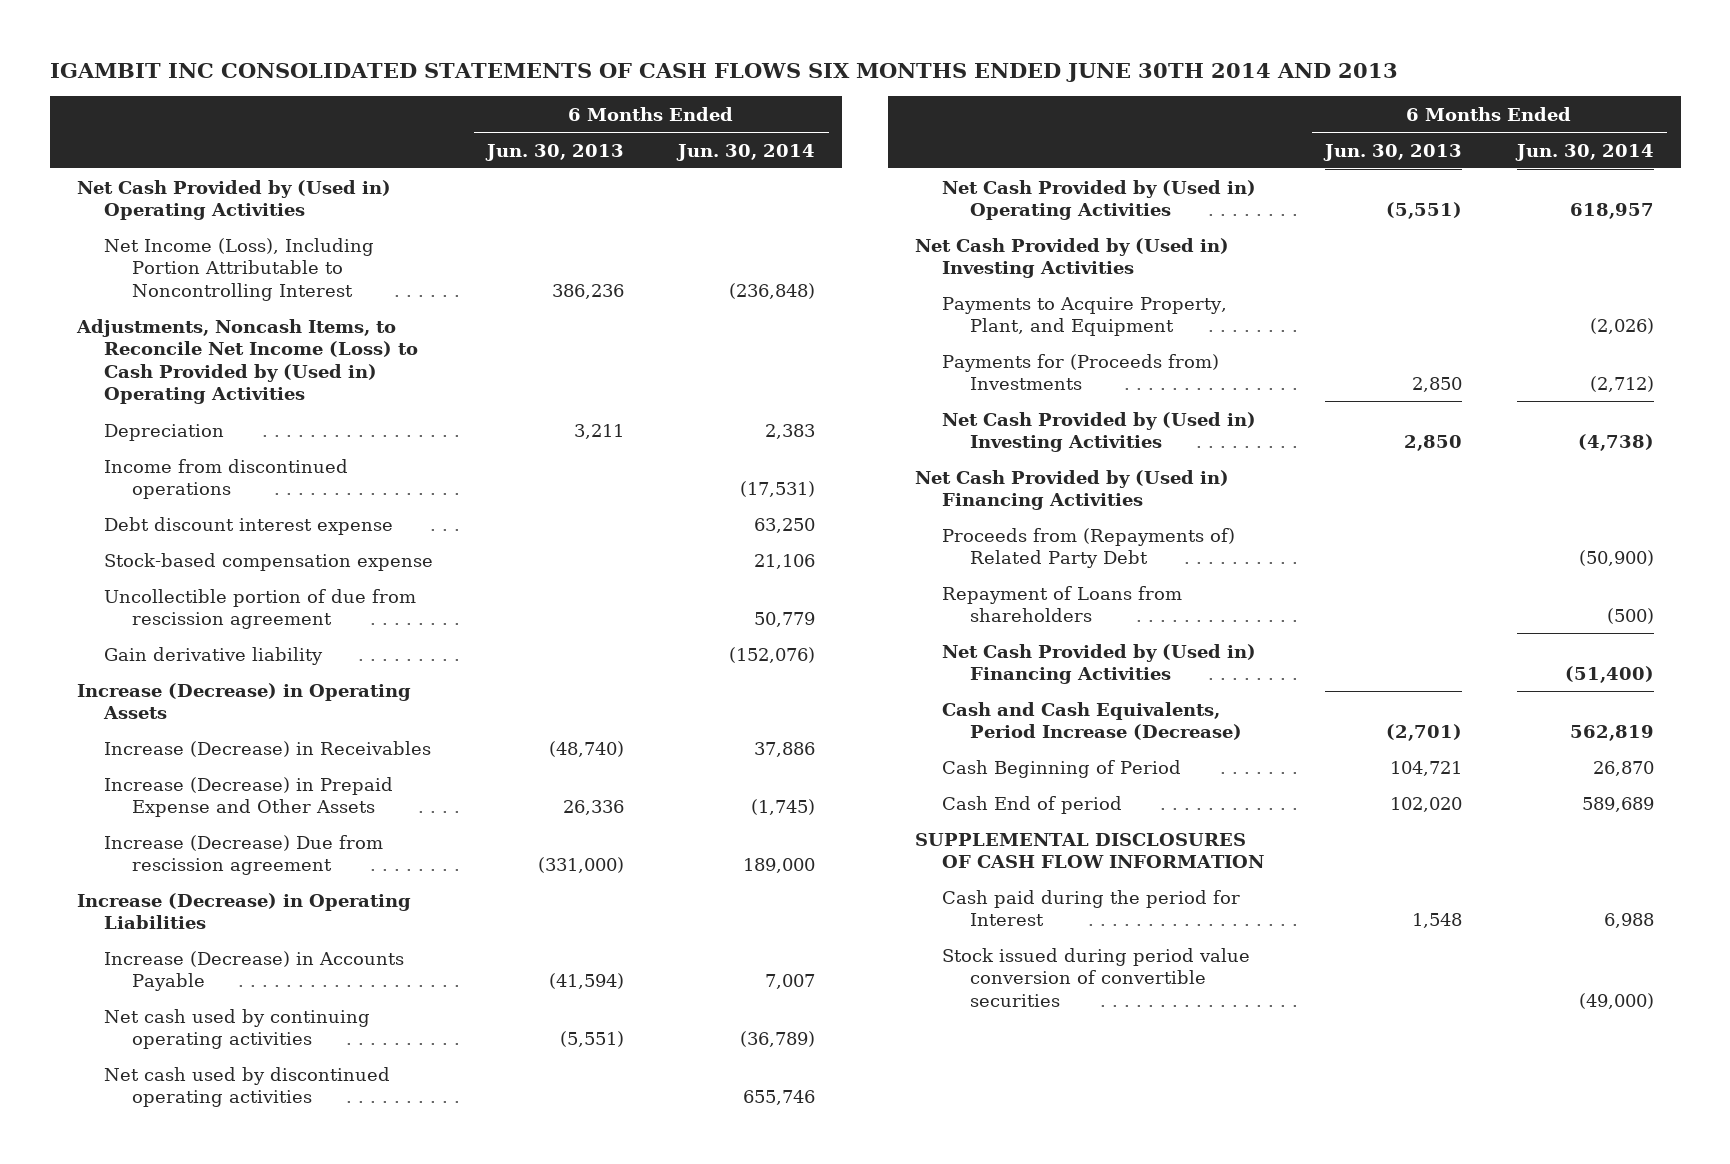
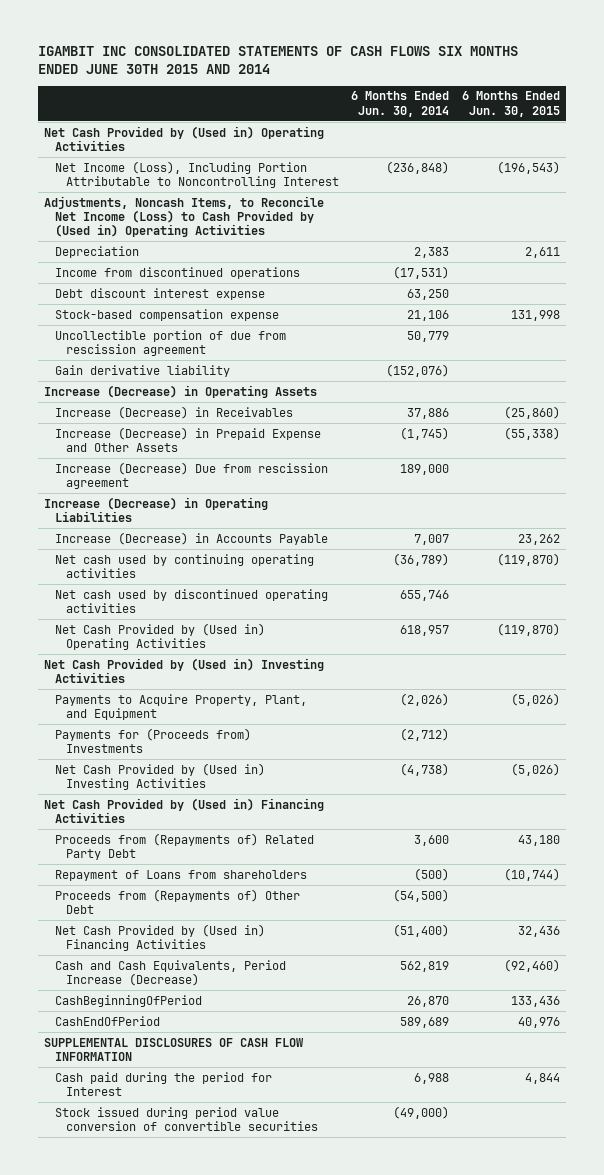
[49,63,1398,83] IGAMBIT INC CONSOLIDATED STATEMENTS OF CASH FLOWS SIX MONTHS ENDED JUNE 30TH 2014 AND 2013 -> [38,46,519,75] IGAMBIT INC CONSOLIDATED STATEMENTS OF CASH FLOWS SIX MONTHS ENDED JUNE 30TH 2015 AND 2014
[485,143,625,161] Jun. 30, 2013 -> none
none -> [461,91,560,117] 6 Months Ended Jun. 30, 2015
[1578,550,1654,567] (50,900) -> [414,834,450,846] 3,600
none -> [55,888,301,914] Proceeds from (Repayments of) Other Debt
[942,759,1182,778] Cash Beginning of Period -> [55,994,203,1007] CashBeginningOfPeriod
[942,795,1123,814] Cash End of period -> [55,1015,161,1026] CashEndOfPeriod

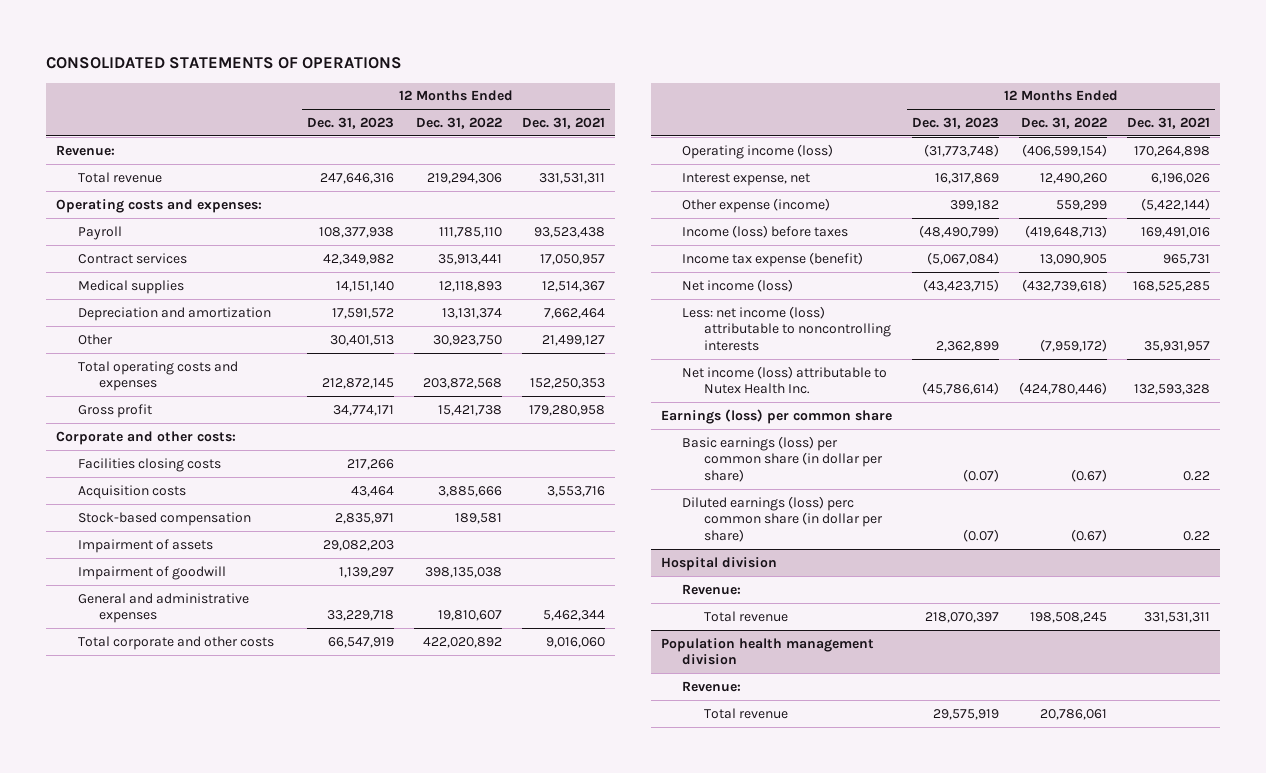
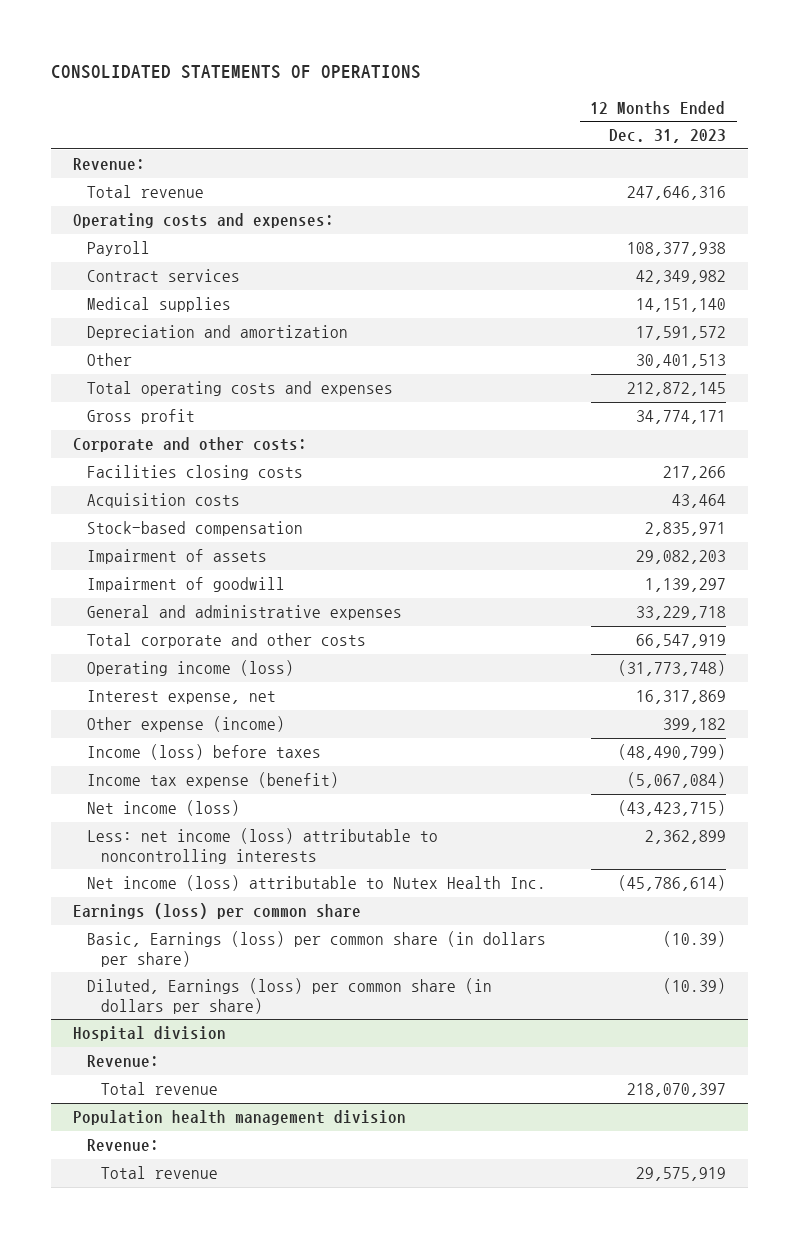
[416,116,503,129] Dec. 31, 2022 -> none
[522,116,606,129] Dec. 31, 2021 -> none
[682,435,883,482] Basic earnings (loss) per common share (in dollar per share) -> [87,931,547,967] Basic, Earnings (loss) per common share (in dollars per share)
[962,468,999,482] (0.07) -> [662,931,726,948] (10.39)
[682,495,883,542] Diluted earnings (loss) perc common share (in dollar per share) -> [87,978,493,1014] Diluted, Earnings (loss) per common share (in dollars per share)
[962,528,999,542] (0.07) -> [662,978,726,995] (10.39)

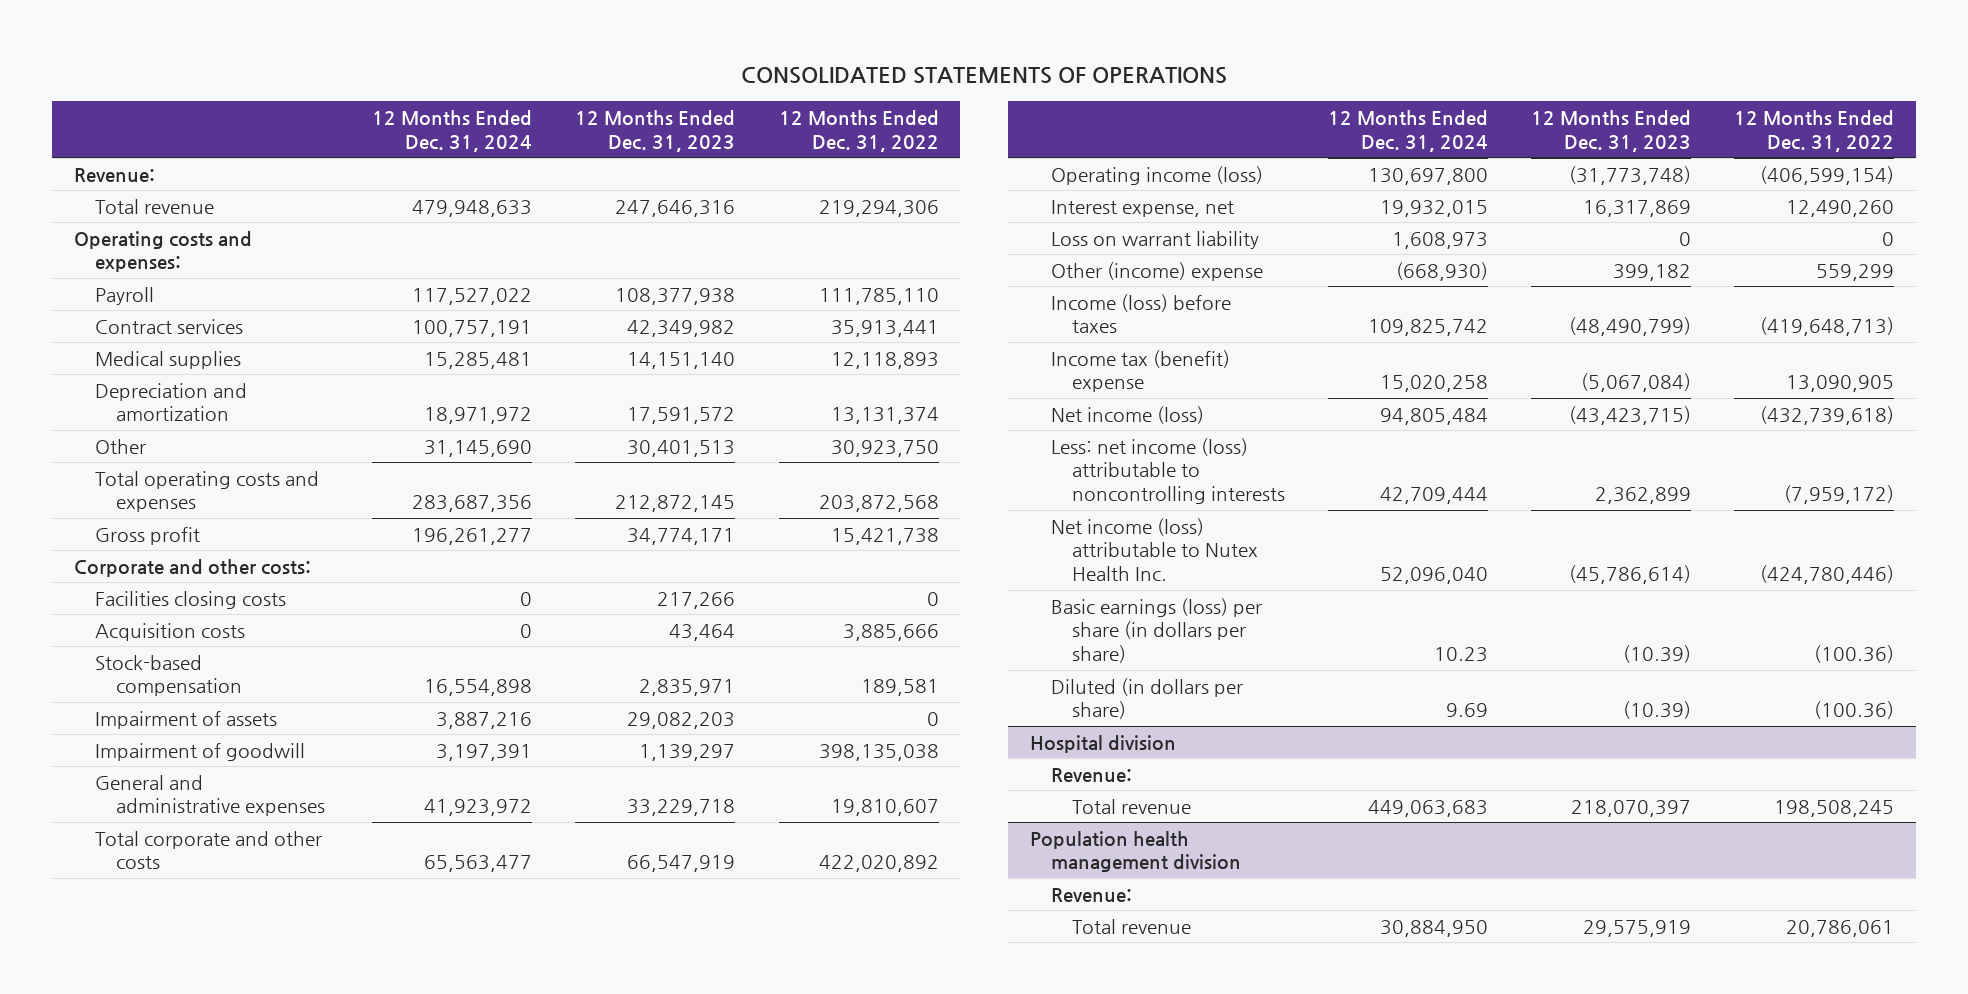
none -> [372,109,533,152] 12 Months Ended Dec. 31, 2024
none -> [778,109,939,152] 12 Months Ended Dec. 31, 2022
none -> [1050,230,1259,249] Loss on warrant liability
[87,716,286,733] Other expense (income) -> [1050,261,1263,281] Other (income) expense
[87,772,340,789] Income tax expense (benefit) -> [1050,349,1230,393] Income tax (benefit) expense
[73,903,362,920] Earnings (loss) per common share -> none
[87,931,547,967] Basic, Earnings (loss) per common share (in dollars per share) -> [1050,597,1262,664] Basic earnings (loss) per share (in dollars per share)
[87,978,493,1014] Diluted, Earnings (loss) per common share (in dollars per share) -> [1050,677,1243,720] Diluted (in dollars per share)

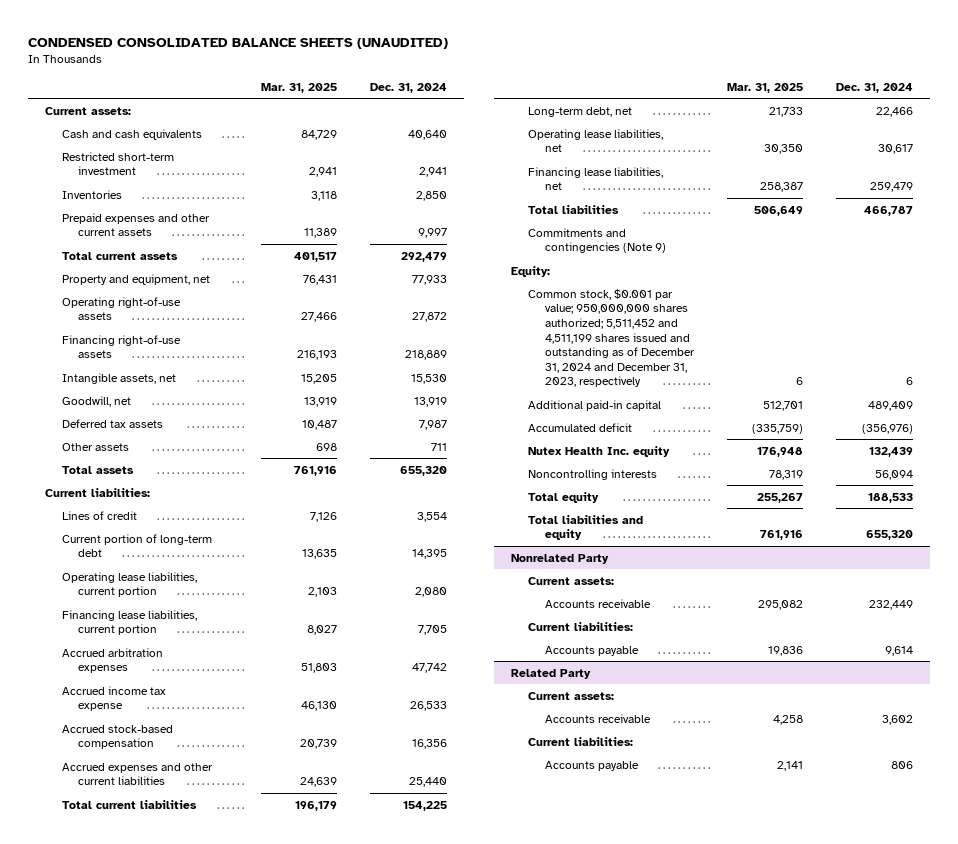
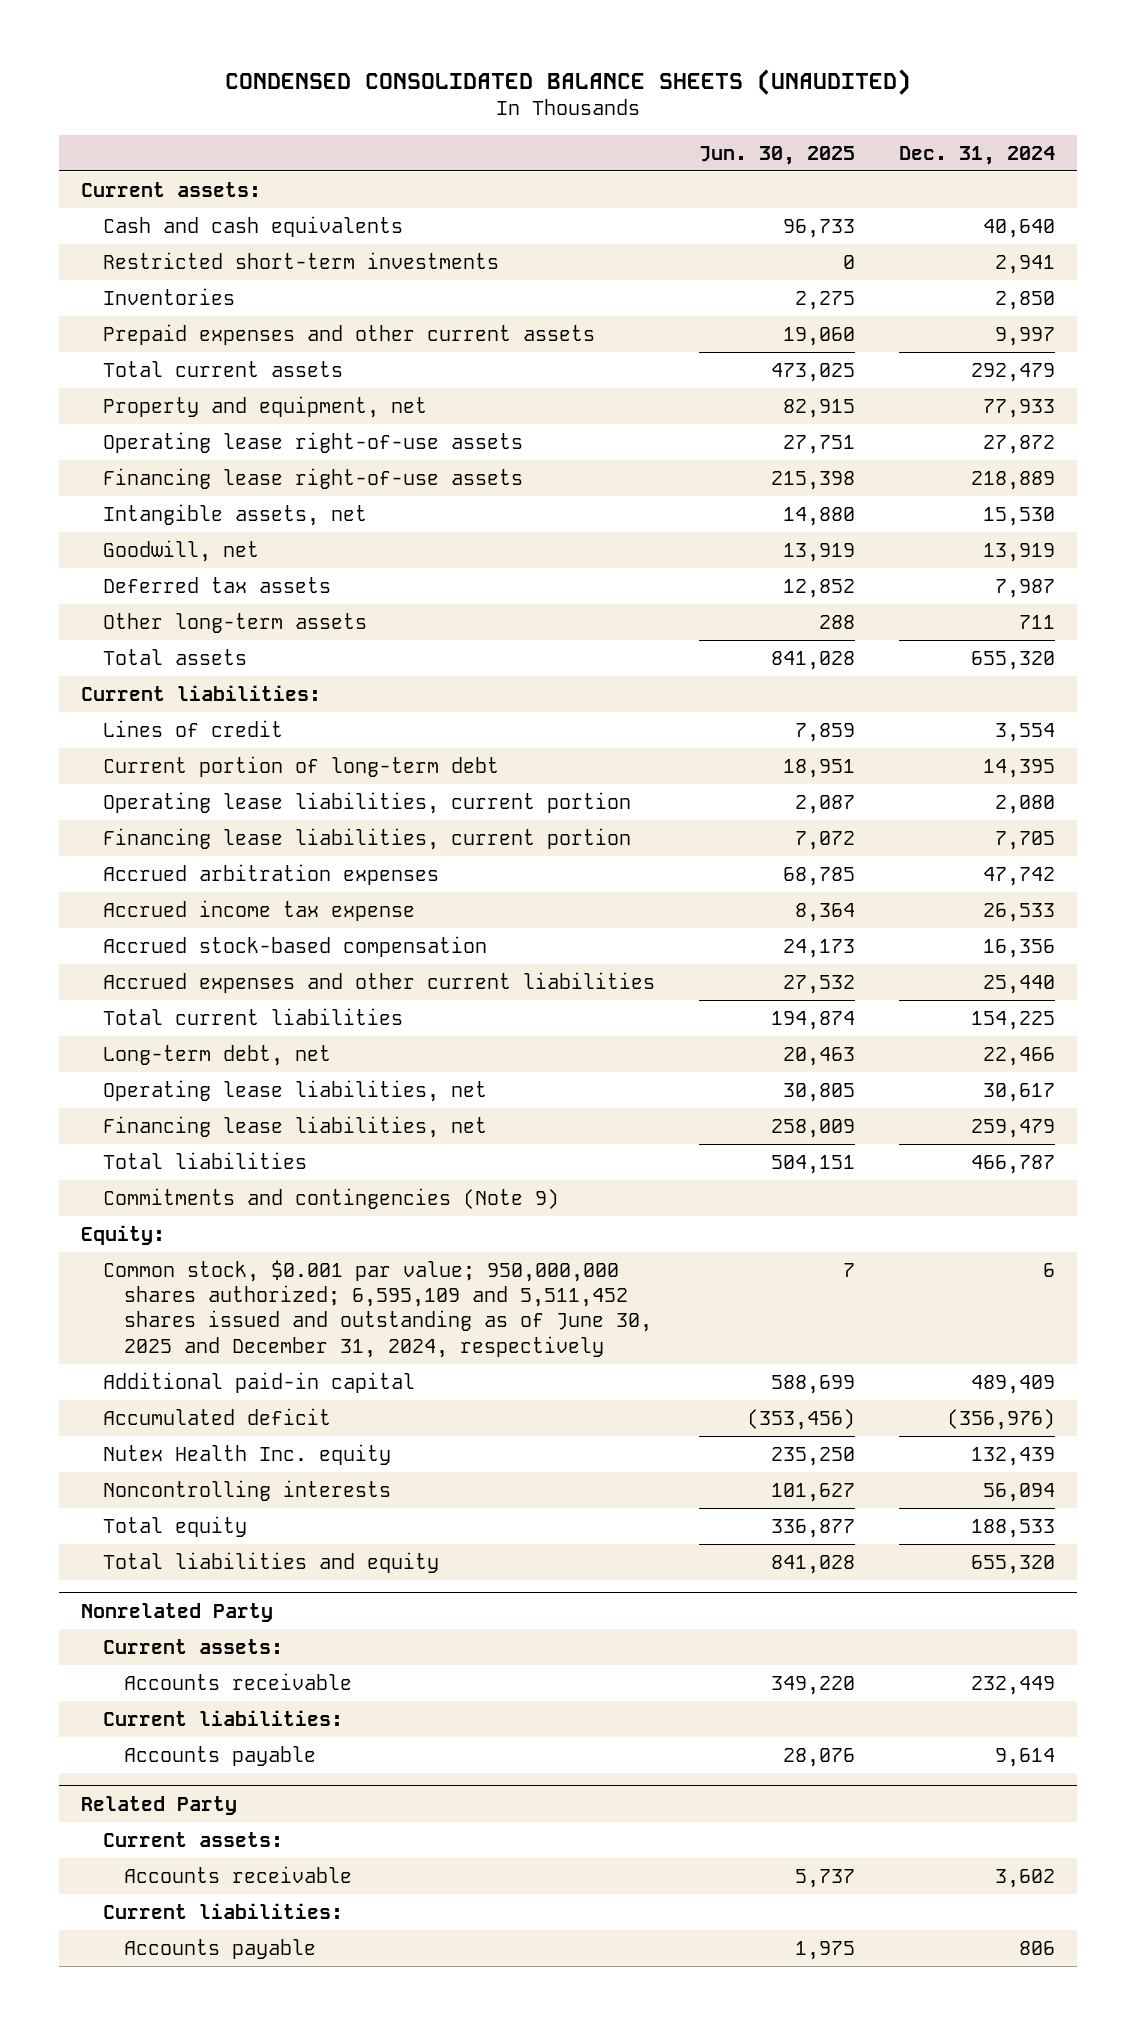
[260,82,337,93] Mar. 31, 2025 -> none
none -> [698,145,855,165] Jun. 30, 2025
[61,151,174,176] Restricted short-term investment -> [102,251,499,269] Restricted short-term investments
[61,296,181,321] Operating right-of-use assets -> [102,431,523,453] Operating lease right-of-use assets
[61,334,181,359] Financing right-of-use assets -> [102,467,523,489] Financing lease right-of-use assets
[61,442,129,451] Other assets -> [102,612,367,633] Other long-term assets
[527,288,695,388] Common stock, $0.001 par value; 950,000,000 shares authorized; 5,511,452 and 4,511,199 shares issued and outstanding as of December 31, 2024 and December 31, 2023, respectively -> [102,1259,653,1358] Common stock, $0.001 par value; 950,000,000 shares authorized; 6,595,109 and 5,511,452 shares issued and outstanding as of June 30, 2025 and December 31, 2024, respectively

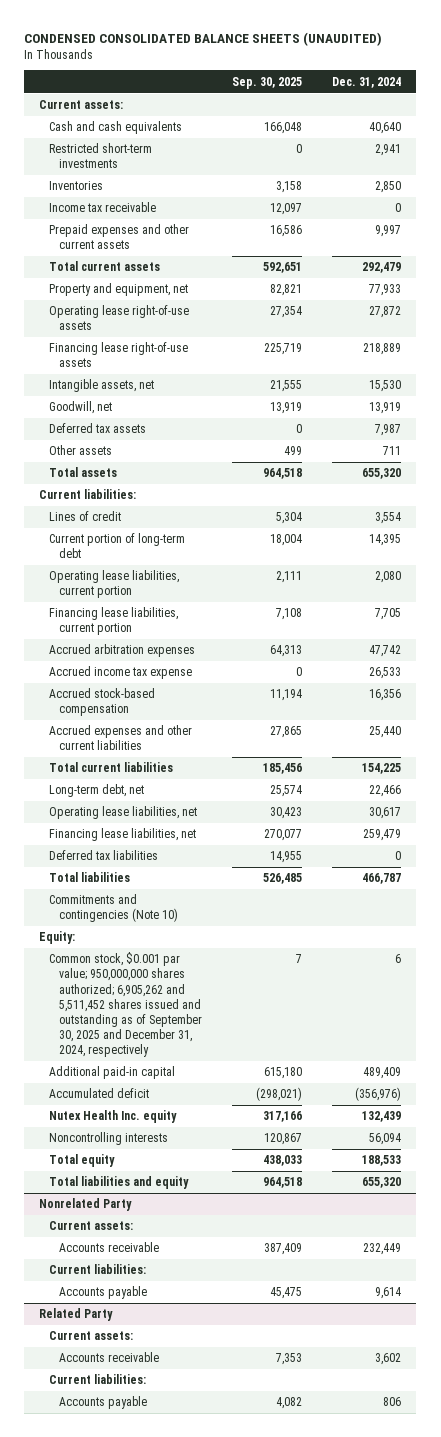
[698,145,855,165] Jun. 30, 2025 -> none
none -> [232,76,303,89] Sep. 30, 2025
none -> [49,202,157,213] Income tax receivable
[102,612,367,633] Other long-term assets -> [49,445,113,456] Other assets
none -> [49,850,159,861] Deferred tax liabilities
[102,1187,559,1209] Commitments and contingencies (Note 9) -> [49,894,179,923] Commitments and contingencies (Note 10)
[102,1259,653,1358] Common stock, $0.001 par value; 950,000,000 shares authorized; 6,595,109 and 5,511,452 shares issued and outstanding as of June 30, 2025 and December 31, 2024, respectively -> [49,952,203,1057] Common stock, $0.001 par value; 950,000,000 shares authorized; 6,905,262 and 5,511,452 shares issued and outstanding as of September 30, 2025 and December 31, 2024, respectively

